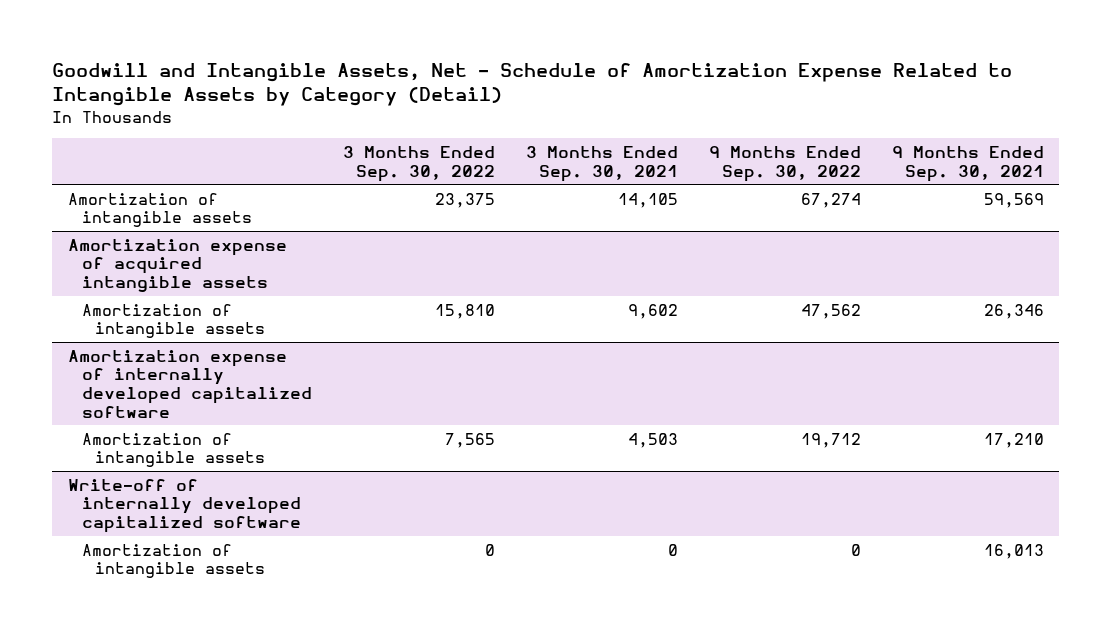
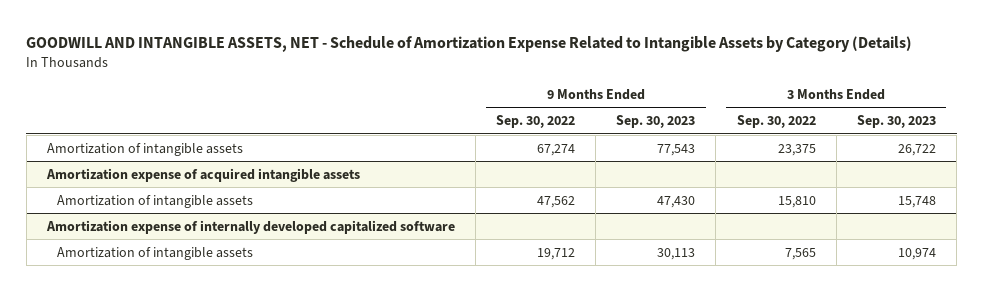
[52,62,1013,107] Goodwill and Intangible Assets, Net - Schedule of Amortization Expense Related to Intangible Assets by Category (Detail) -> [26,35,913,52] GOODWILL AND INTANGIBLE ASSETS, NET - Schedule of Amortization Expense Related to Intangible Assets by Category (Details)
[525,145,678,182] 3 Months Ended Sep. 30, 2021 -> none
[891,145,1044,182] 9 Months Ended Sep. 30, 2021 -> none
none -> [616,115,696,129] Sep. 30, 2023
none -> [856,115,936,129] Sep. 30, 2023
[67,478,301,534] Write-off of internally developed capitalized software -> none
[81,543,266,579] Amortization of intangible assets -> none

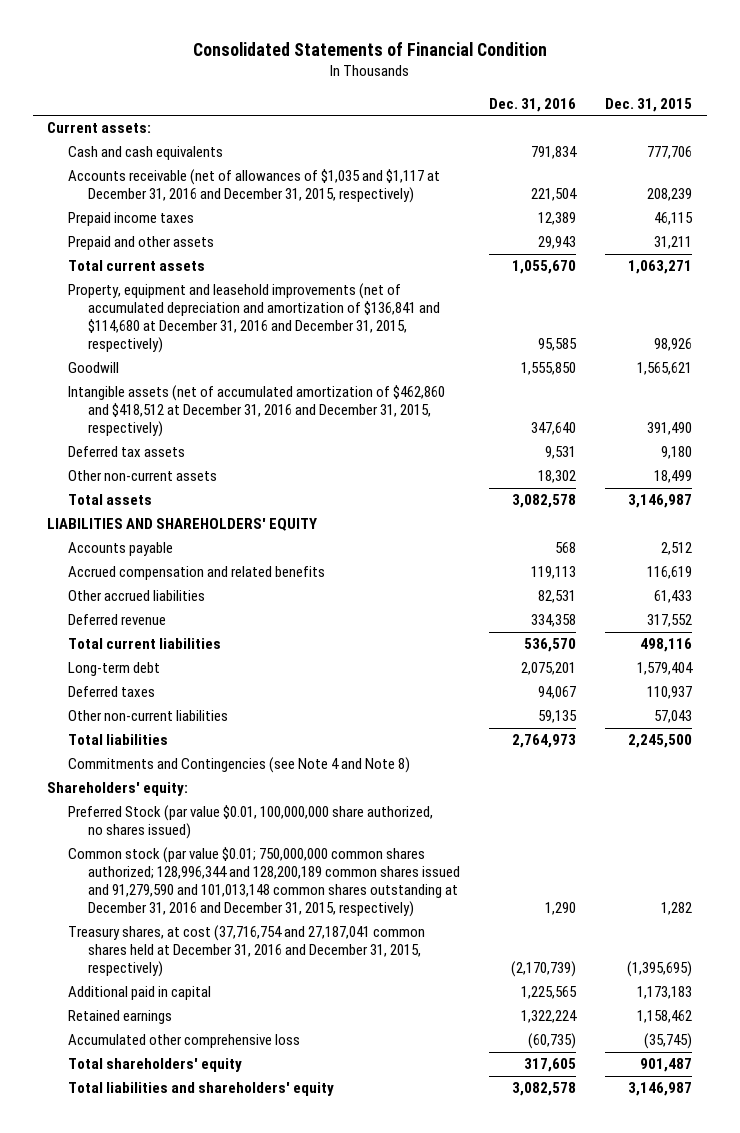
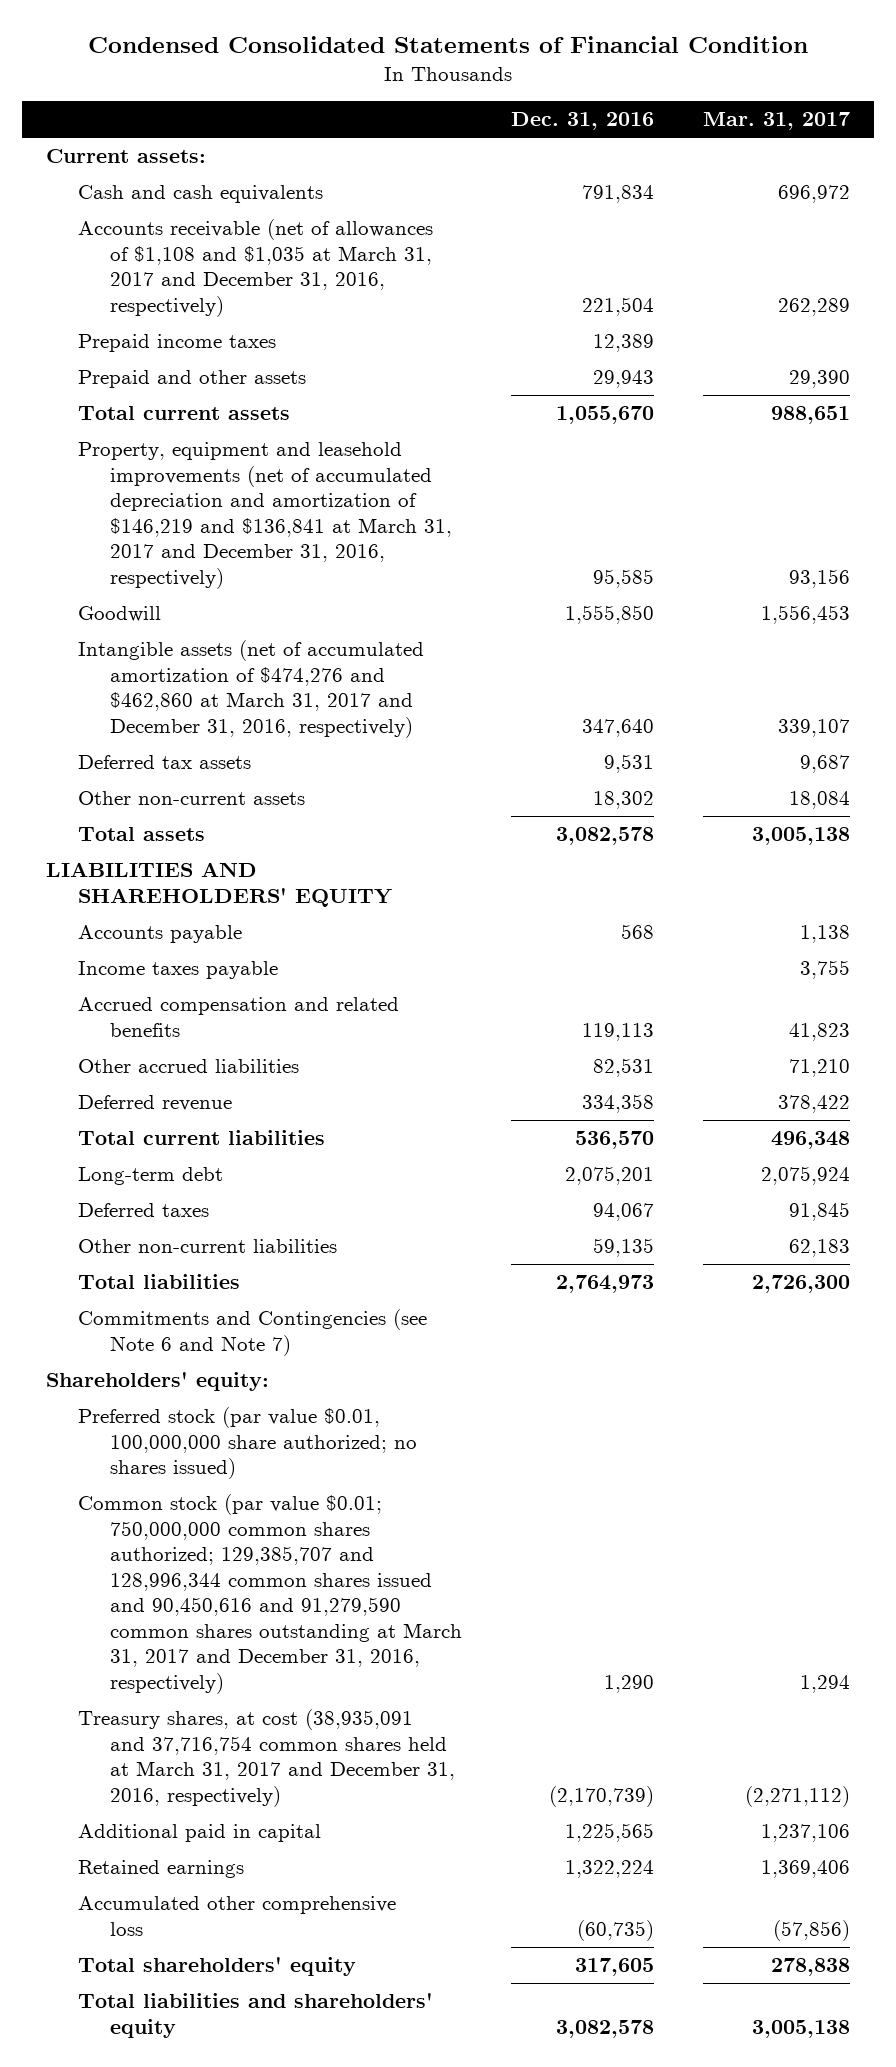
[192,42,547,57] Consolidated Statements of Financial Condition -> [88,36,809,54] Condensed Consolidated Statements of Financial Condition
[605,97,693,112] Dec. 31, 2015 -> none
none -> [702,112,850,131] Mar. 31, 2017
[67,169,440,204] Accounts receivable (net of allowances of $1,035 and $1,117 at December 31, 2016 and December 31, 2015, respectively) -> [78,219,434,317] Accounts receivable (net of allowances of $1,108 and $1,035 at March 31, 2017 and December 31, 2016, respectively)
[67,283,441,354] Property, equipment and leasehold improvements (net of accumulated depreciation and amortization of $136,841 and $114,680 at December 31, 2016 and December 31, 2015, respectively) -> [78,442,452,589] Property, equipment and leasehold improvements (net of accumulated depreciation and amortization of $146,219 and $136,841 at March 31, 2017 and December 31, 2016, respectively)
[67,385,445,438] Intangible assets (net of accumulated amortization of $462,860 and $418,512 at December 31, 2016 and December 31, 2015, respectively) -> [78,640,425,738] Intangible assets (net of accumulated amortization of $474,276 and $462,860 at March 31, 2017 and December 31, 2016, respectively)
none -> [78,961,279,980] Income taxes payable
[67,757,410,774] Commitments and Contingencies (see Note 4 and Note 8) -> [78,1309,428,1356] Commitments and Contingencies (see Note 6 and Note 7)
[67,805,433,840] Preferred Stock (par value $0.01, 100,000,000 share authorized, no shares issued) -> [78,1407,417,1480] Preferred stock (par value $0.01, 100,000,000 share authorized; no shares issued)
[67,847,461,918] Common stock (par value $0.01; 750,000,000 common shares authorized; 128,996,344 and 128,200,189 common shares issued and 91,279,590 and 101,013,148 common shares outstanding at December 31, 2016 and December 31, 2015, respectively) -> [78,1494,462,1695] Common stock (par value $0.01; 750,000,000 common shares authorized; 129,385,707 and 128,996,344 common shares issued and 90,450,616 and 91,279,590 common shares outstanding at March 31, 2017 and December 31, 2016, respectively)
[67,925,425,978] Treasury shares, at cost (37,716,754 and 27,187,041 common shares held at December 31, 2016 and December 31, 2015, respectively) -> [78,1709,455,1807] Treasury shares, at cost (38,935,091 and 37,716,754 common shares held at March 31, 2017 and December 31, 2016, respectively)

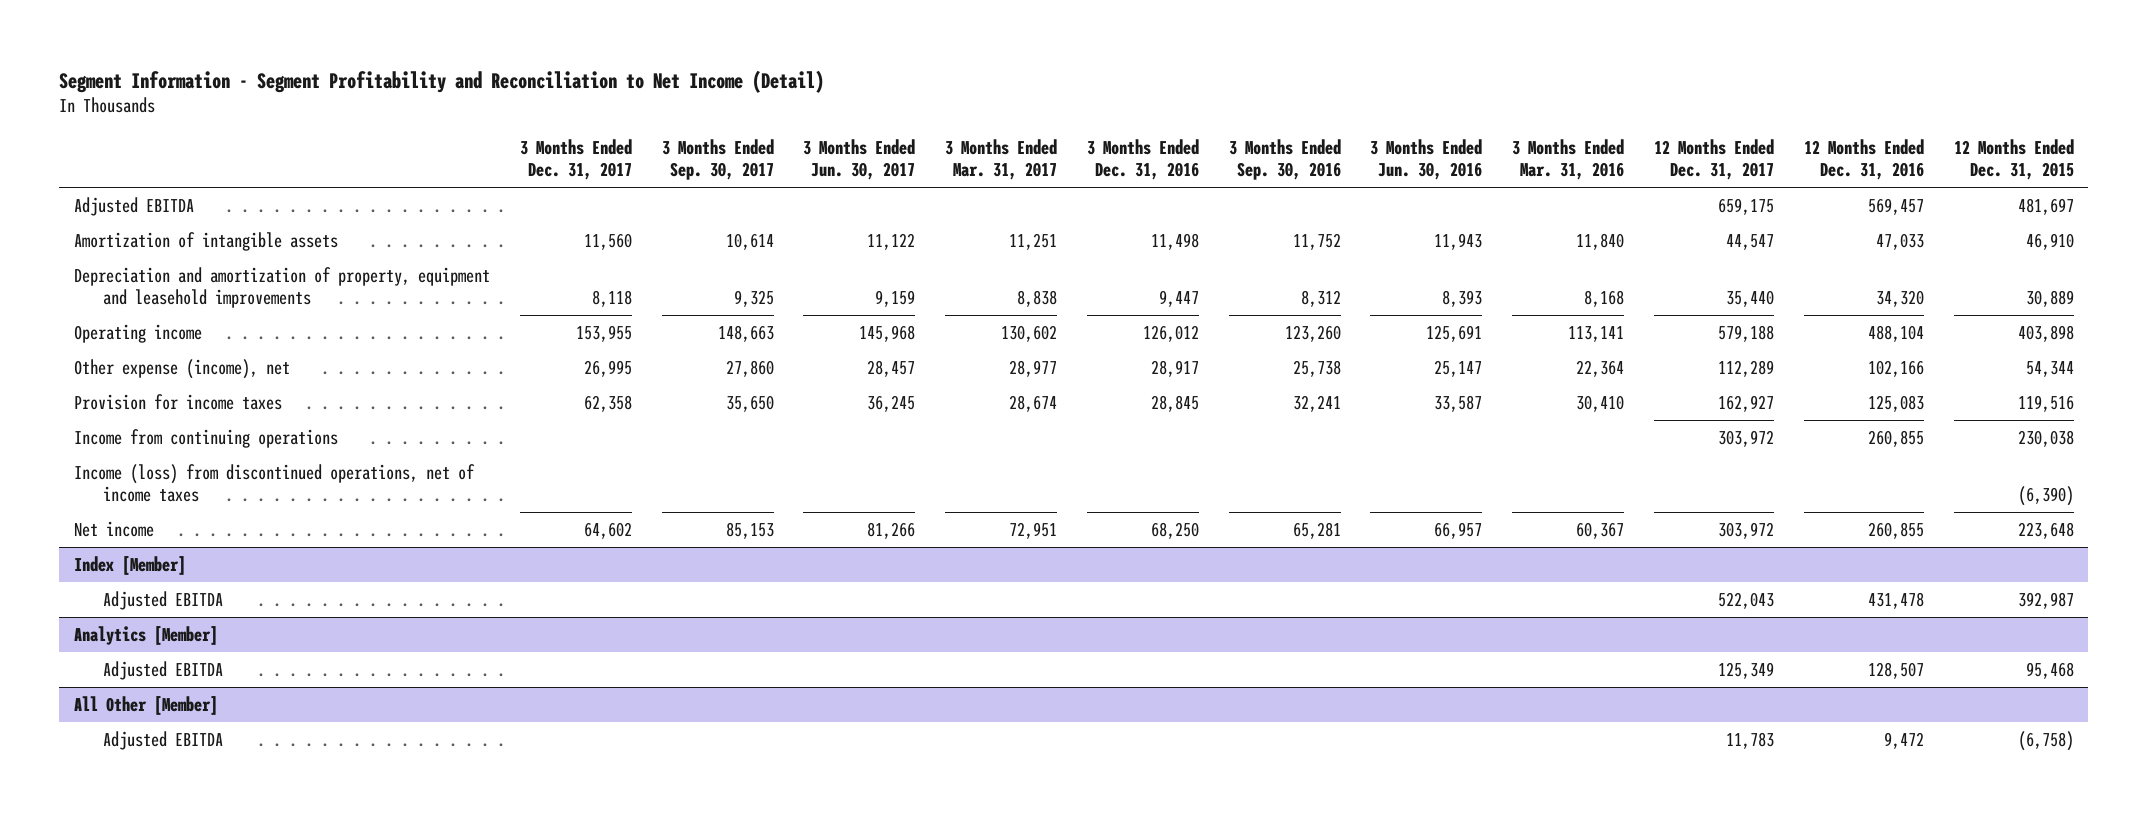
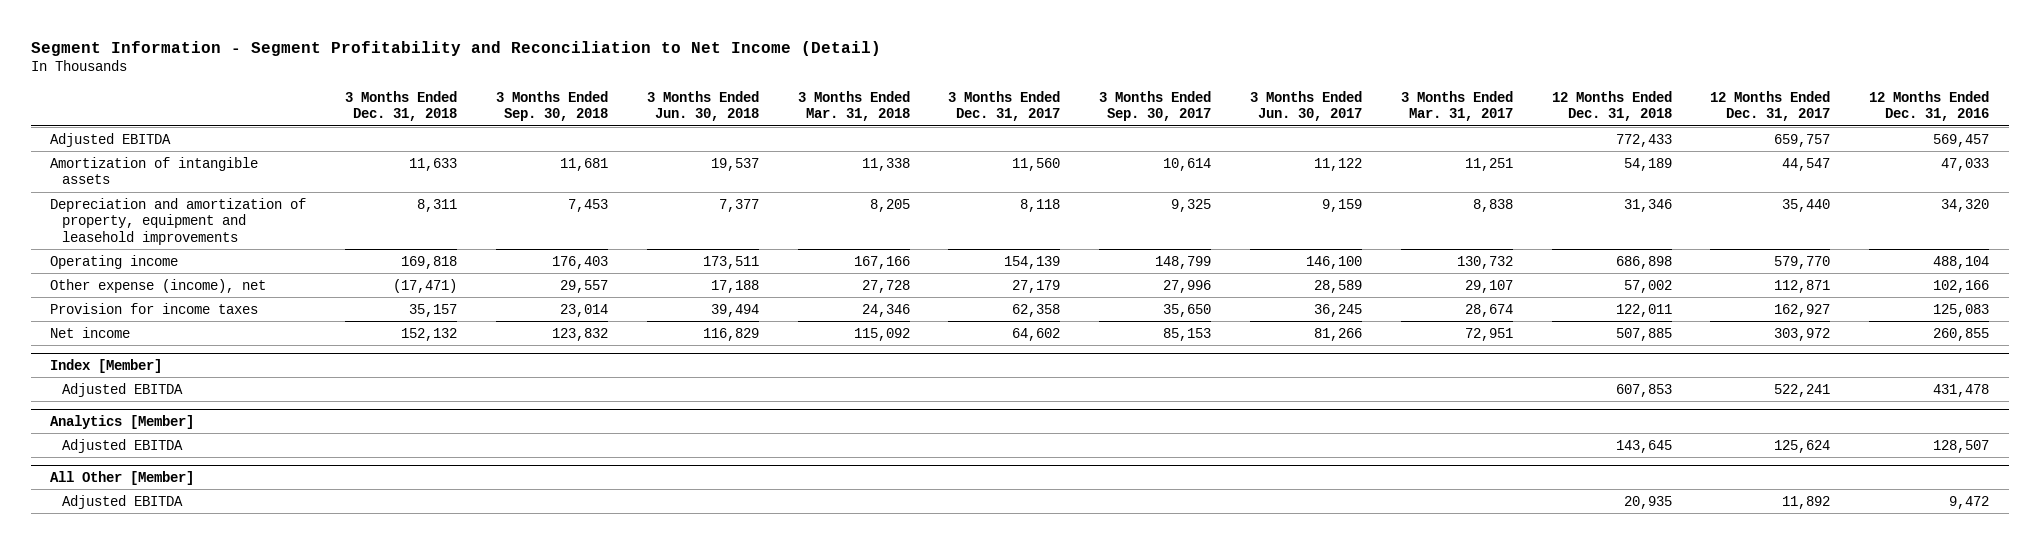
[1086,139,1199,181] 3 Months Ended Dec. 31, 2016 -> none
[1228,139,1341,181] 3 Months Ended Sep. 30, 2016 -> none
[1370,139,1483,181] 3 Months Ended Jun. 30, 2016 -> none
[1512,139,1625,181] 3 Months Ended Mar. 31, 2016 -> none
[1953,139,2074,181] 12 Months Ended Dec. 31, 2015 -> none
none -> [345,90,458,122] 3 Months Ended Dec. 31, 2018
none -> [495,90,608,122] 3 Months Ended Sep. 30, 2018
none -> [646,90,759,122] 3 Months Ended Jun. 30, 2018
none -> [797,90,910,122] 3 Months Ended Mar. 31, 2018
none -> [1551,90,1672,122] 12 Months Ended Dec. 31, 2018
[1718,197,1775,215] 659,175 -> [1774,133,1831,147] 659,757
[575,324,632,342] 153,955 -> [1004,255,1061,269] 154,139
[717,324,774,342] 148,663 -> [1155,255,1212,269] 148,799
[859,324,916,342] 145,968 -> [1305,255,1362,269] 146,100
[1001,324,1058,342] 130,602 -> [1456,255,1513,269] 130,732
[1718,324,1775,342] 579,188 -> [1774,255,1831,269] 579,770
[583,359,632,377] 26,995 -> [1012,279,1061,293] 27,179
[725,359,774,377] 27,860 -> [1163,279,1212,293] 27,996
[867,359,916,377] 28,457 -> [1313,279,1362,293] 28,589
[1009,359,1058,377] 28,977 -> [1464,279,1513,293] 29,107
[1718,359,1775,377] 112,289 -> [1774,279,1831,293] 112,871
[74,428,339,448] Income from continuing operations -> none
[74,463,476,502] Income (loss) from discontinued operations, net of income taxes -> none
[1718,591,1775,609] 522,043 -> [1774,383,1831,397] 522,241
[1718,661,1775,679] 125,349 -> [1774,439,1831,453] 125,624
[1726,731,1775,749] 11,783 -> [1782,495,1831,509] 11,892

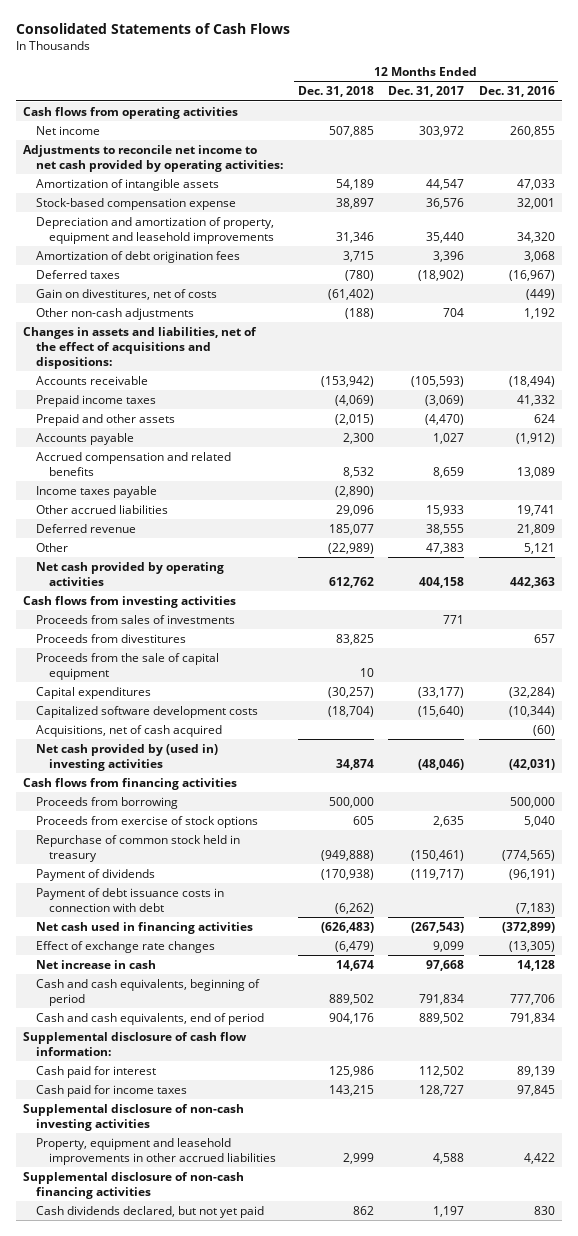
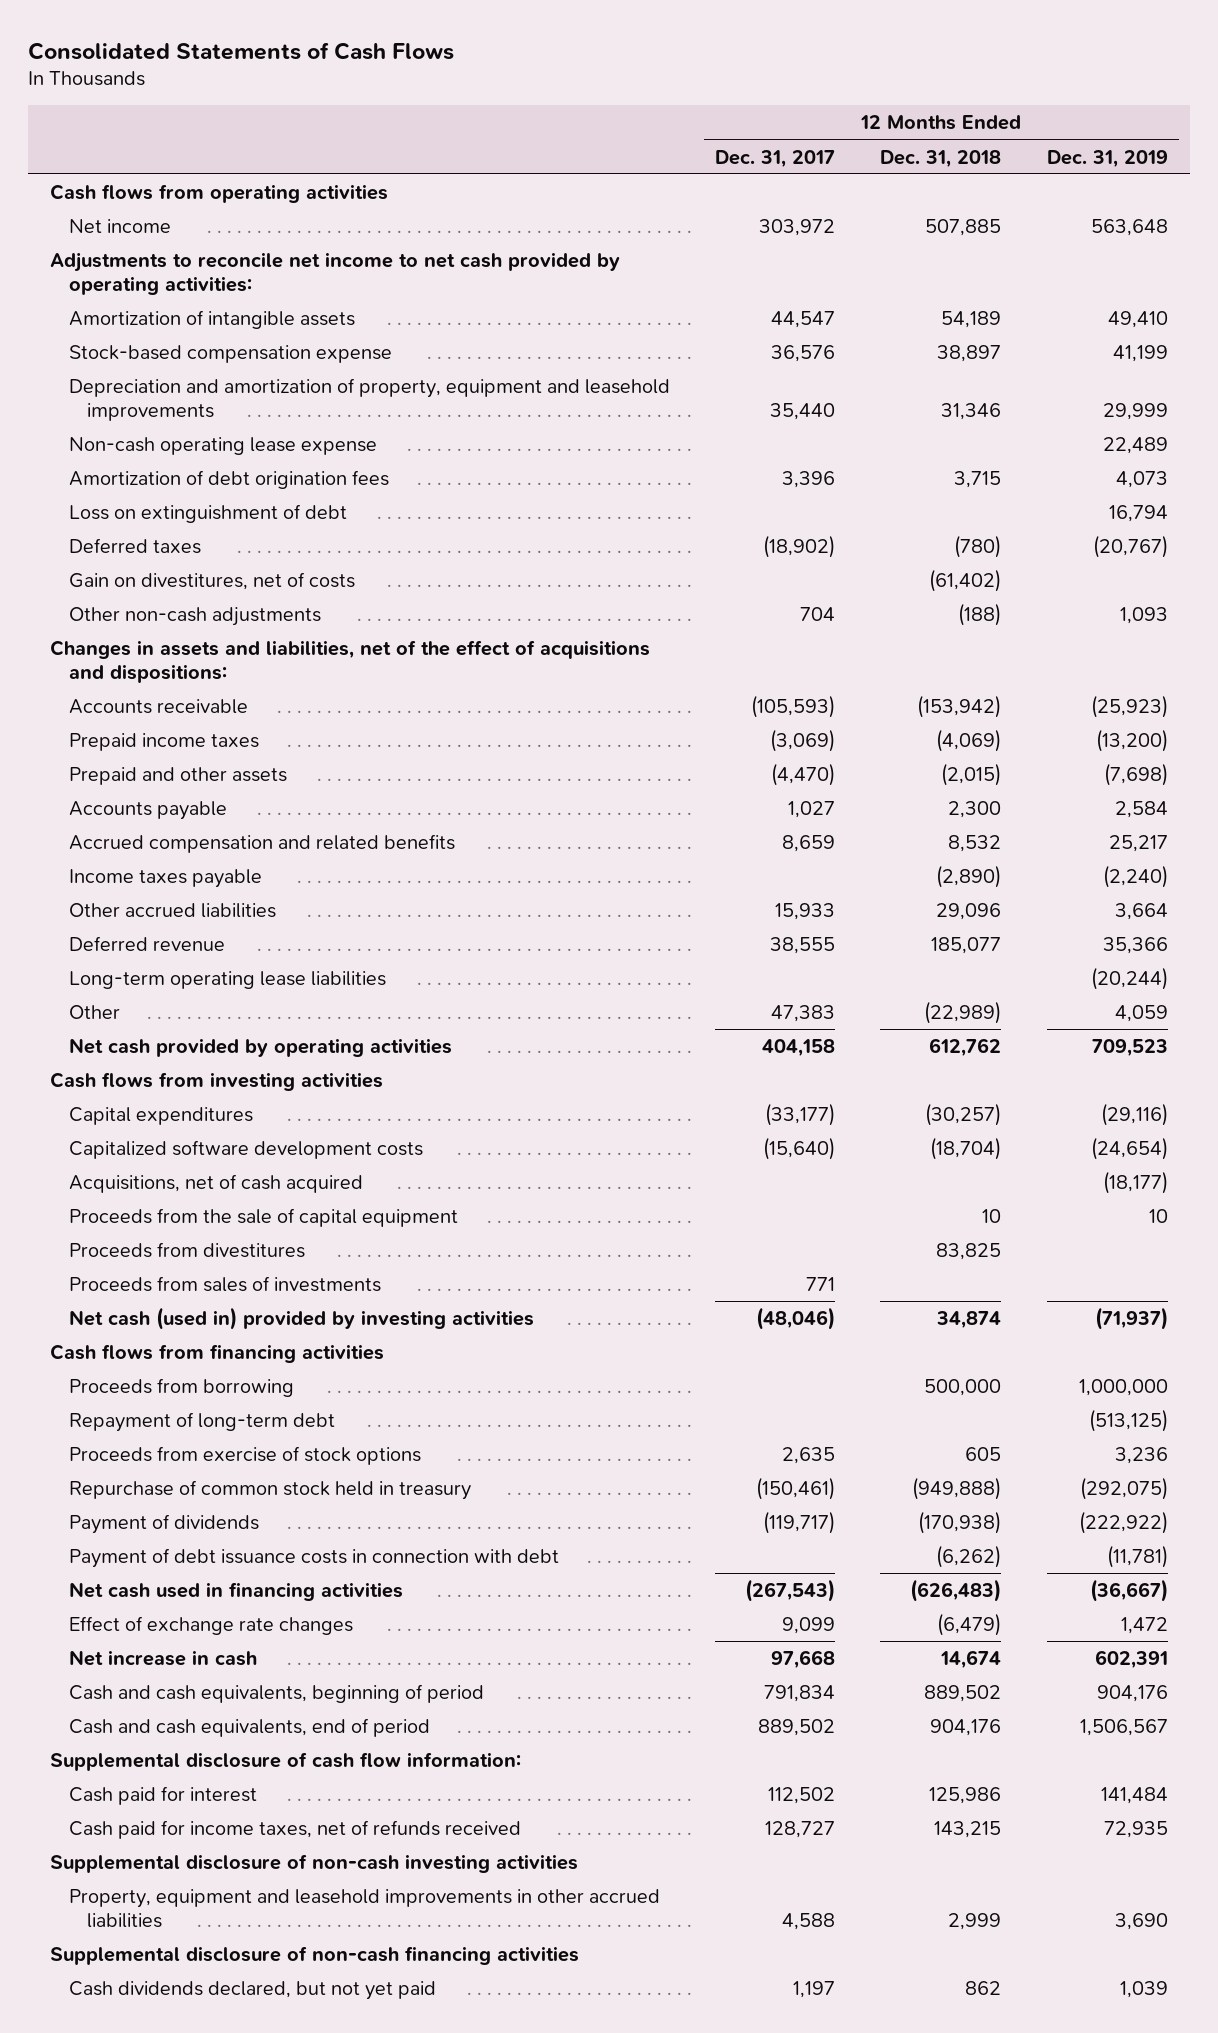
[478,86,555,98] Dec. 31, 2016 -> none
none -> [1046,149,1168,168] Dec. 31, 2019
none -> [68,436,377,455] Non-cash operating lease expense
none -> [68,503,347,523] Loss on extinguishment of debt
none -> [68,970,386,989] Long-term operating lease liabilities
[36,652,220,680] Proceeds from the sale of capital equipment -> [68,1207,458,1227] Proceeds from the sale of capital equipment
[36,633,187,643] Proceeds from divestitures -> [68,1241,305,1258] Proceeds from divestitures
[36,614,236,624] Proceeds from sales of investments -> [68,1275,381,1292] Proceeds from sales of investments
[36,743,219,771] Net cash provided by (used in) investing activities -> [68,1306,534,1330] Net cash (used in) provided by investing activities
none -> [68,1411,335,1432] Repayment of long-term debt
[36,1084,188,1097] Cash paid for income taxes -> [68,1819,521,1839] Cash paid for income taxes, net of refunds received

